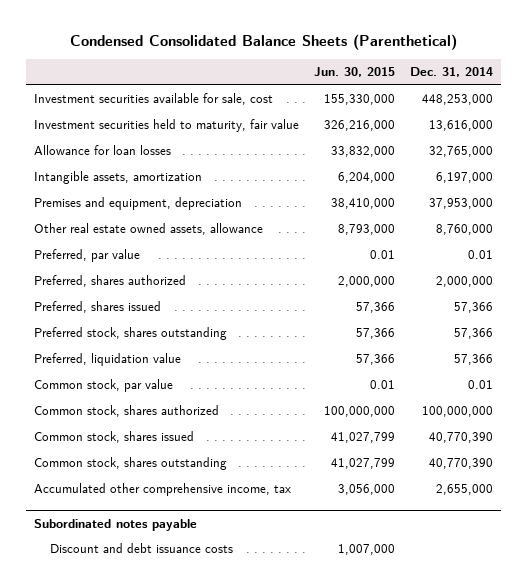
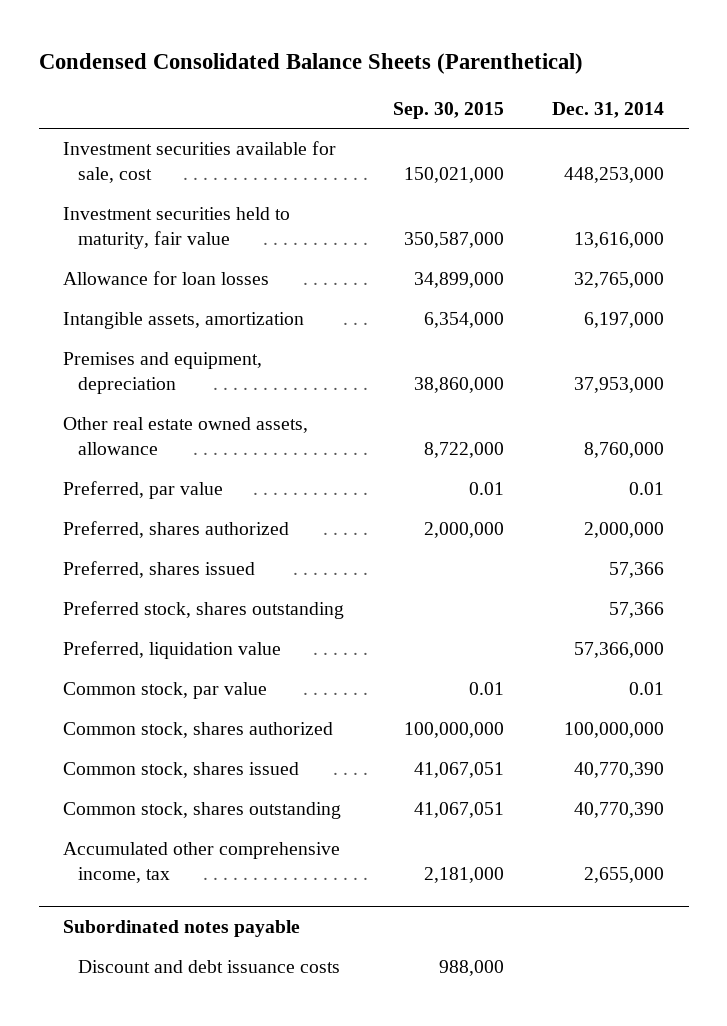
[314,67,396,78] Jun. 30, 2015 -> none
none -> [392,101,504,119] Sep. 30, 2015
[454,354,494,366] 57,366 -> [574,642,665,659] 57,366,000

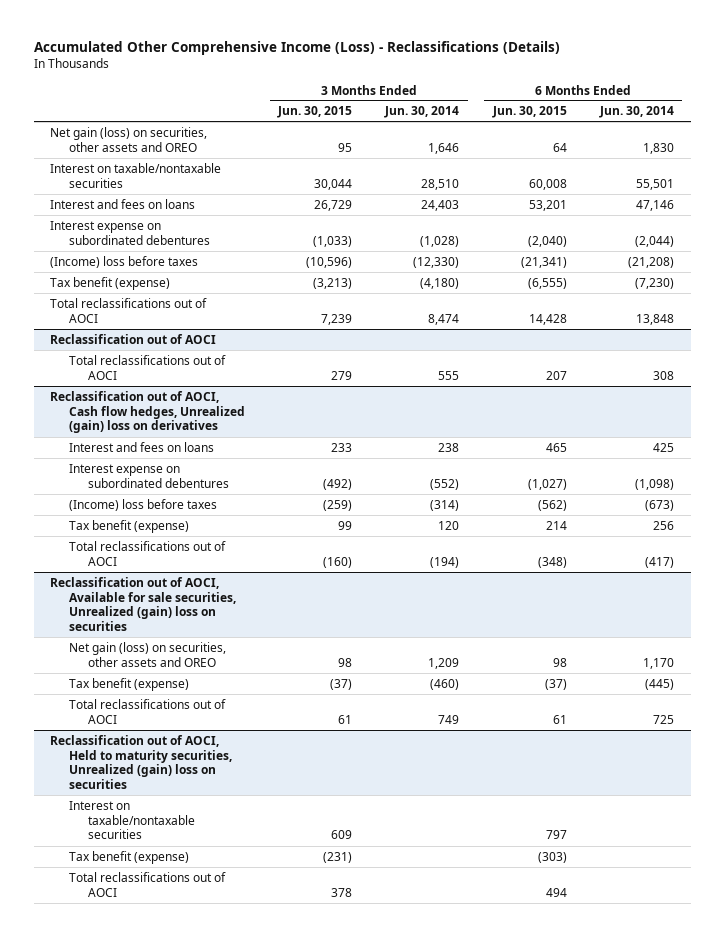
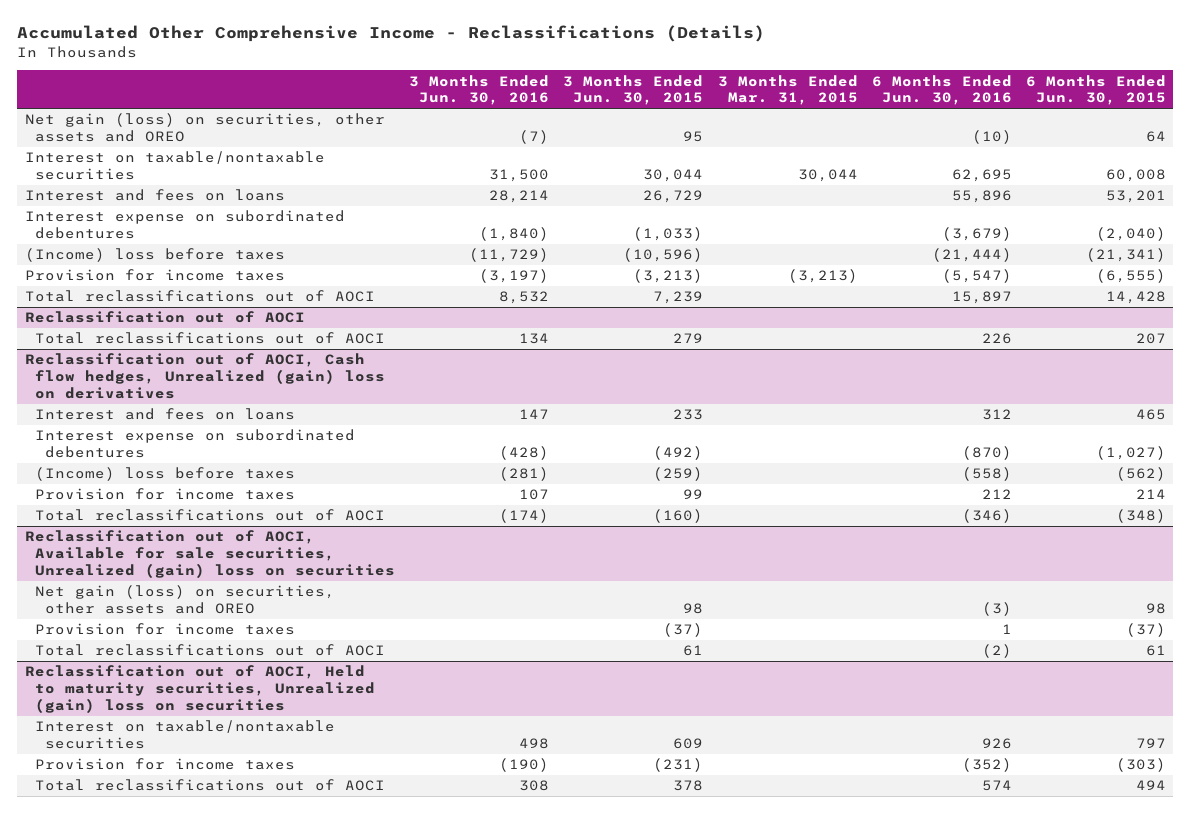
[33,41,560,56] Accumulated Other Comprehensive Income (Loss) - Reclassifications (Details) -> [17,25,766,43] Accumulated Other Comprehensive Income - Reclassifications (Details)
[384,106,460,119] Jun. 30, 2014 -> none
[598,106,674,119] Jun. 30, 2014 -> none
none -> [409,74,550,106] 3 Months Ended Jun. 30, 2016
none -> [717,74,858,106] 3 Months Ended Mar. 31, 2015
none -> [871,74,1012,106] 6 Months Ended Jun. 30, 2016
[50,276,171,290] Tax benefit (expense) -> [24,269,285,282] Provision for income taxes
[69,519,190,533] Tax benefit (expense) -> [34,488,295,501] Provision for income taxes
[69,677,190,691] Tax benefit (expense) -> [34,623,295,636] Provision for income taxes
[69,850,190,864] Tax benefit (expense) -> [34,758,295,771] Provision for income taxes

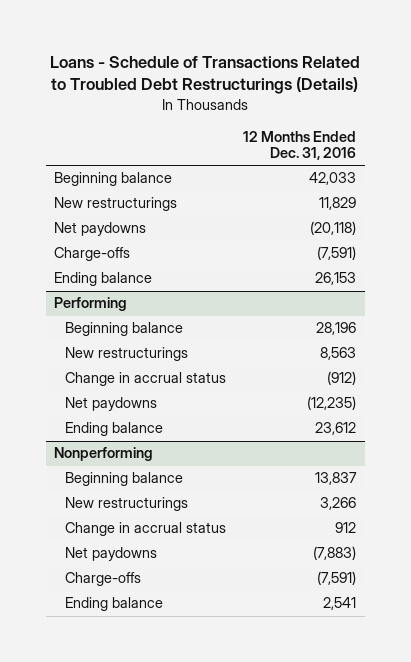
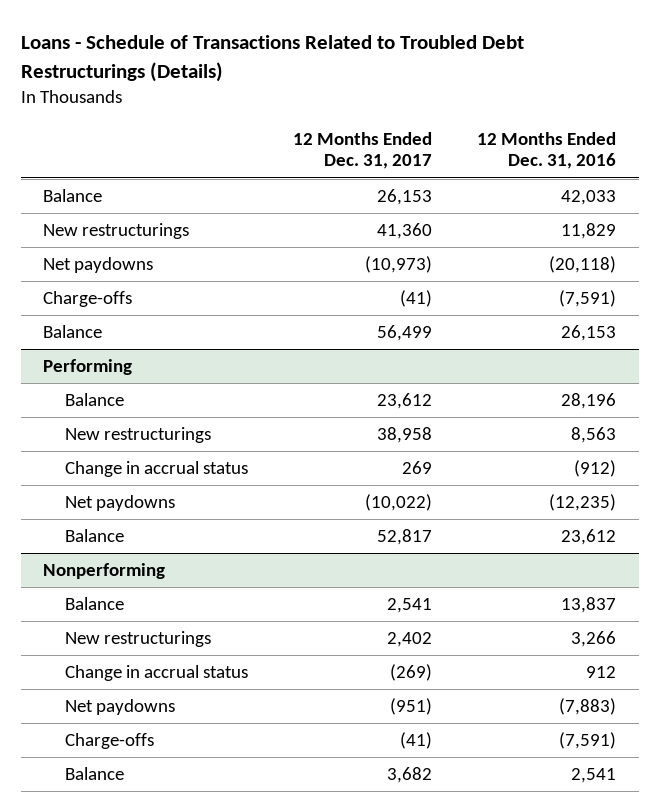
none -> [293,131,433,170] 12 Months Ended Dec. 31, 2017
[54,172,173,187] Beginning balance -> [43,189,103,203] Balance
[54,272,153,287] Ending balance -> [43,325,103,339] Balance
[65,322,184,337] Beginning balance -> [64,393,124,407] Balance
[65,422,164,437] Ending balance -> [64,529,124,543] Balance
[65,472,184,487] Beginning balance -> [64,597,124,611] Balance
[65,597,164,612] Ending balance -> [64,767,124,781] Balance

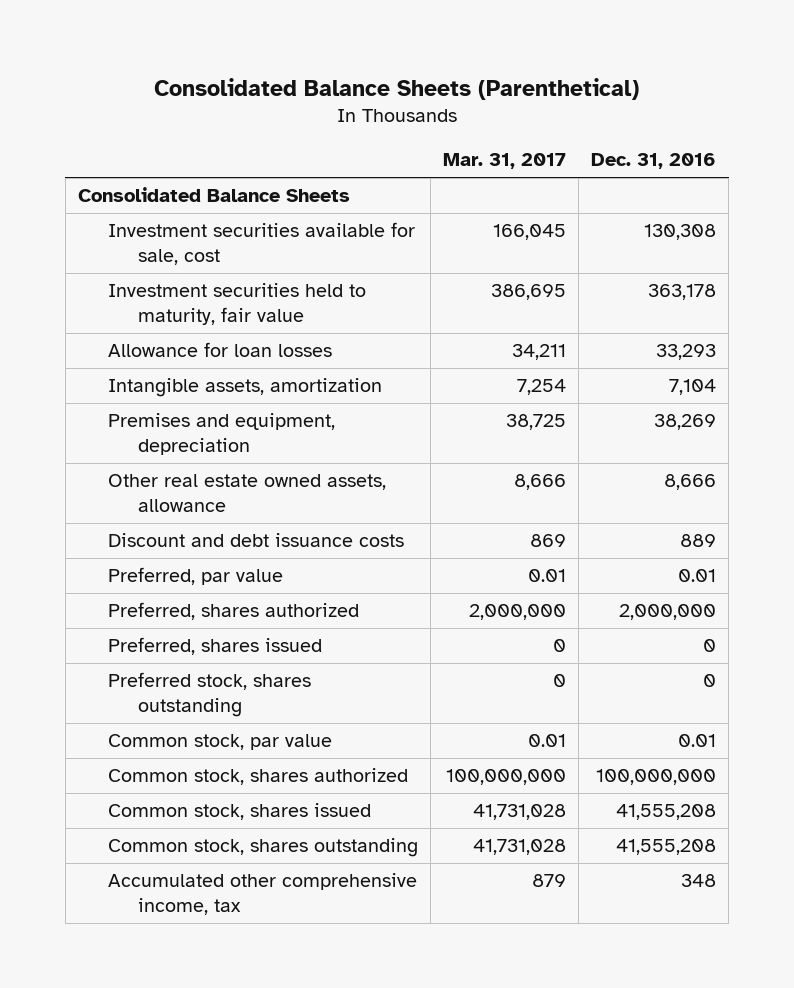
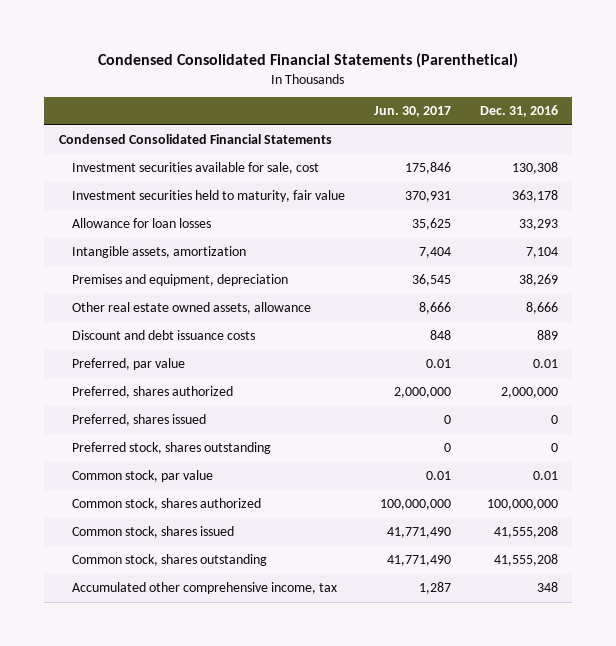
[153,77,639,100] Consolidated Balance Sheets (Parenthetical) -> [98,53,519,69] Condensed Consolidated Financial Statements (Parenthetical)
[442,153,566,170] Mar. 31, 2017 -> none
none -> [373,106,451,118] Jun. 30, 2017
[77,187,350,203] Consolidated Balance Sheets -> [58,134,332,145] Condensed Consolidated Financial Statements

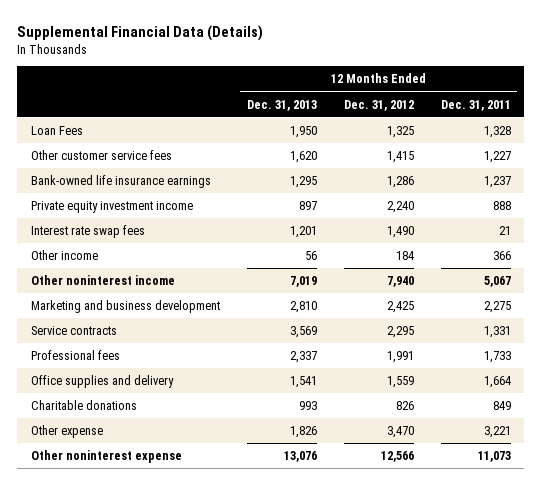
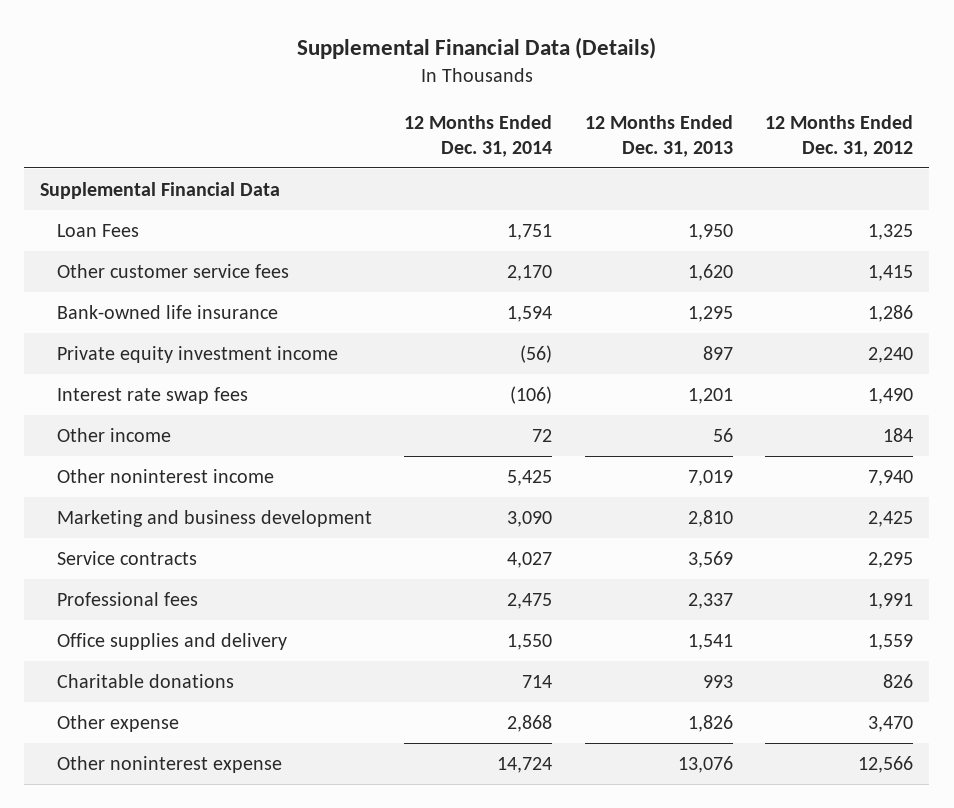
[440,99,511,111] Dec. 31, 2011 -> none
none -> [404,114,553,157] 12 Months Ended Dec. 31, 2014
none -> [40,181,281,199] Supplemental Financial Data
[30,175,211,189] Bank-owned life insurance earnings -> [57,304,279,319] Bank-owned life insurance

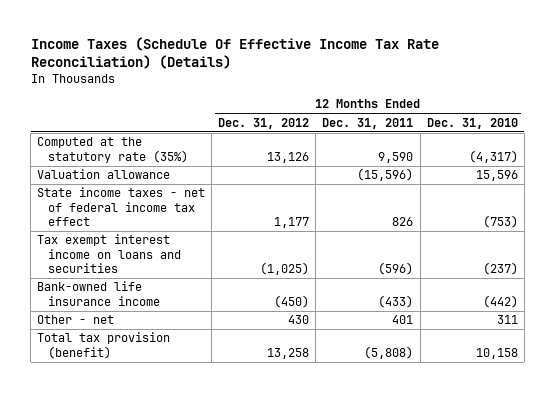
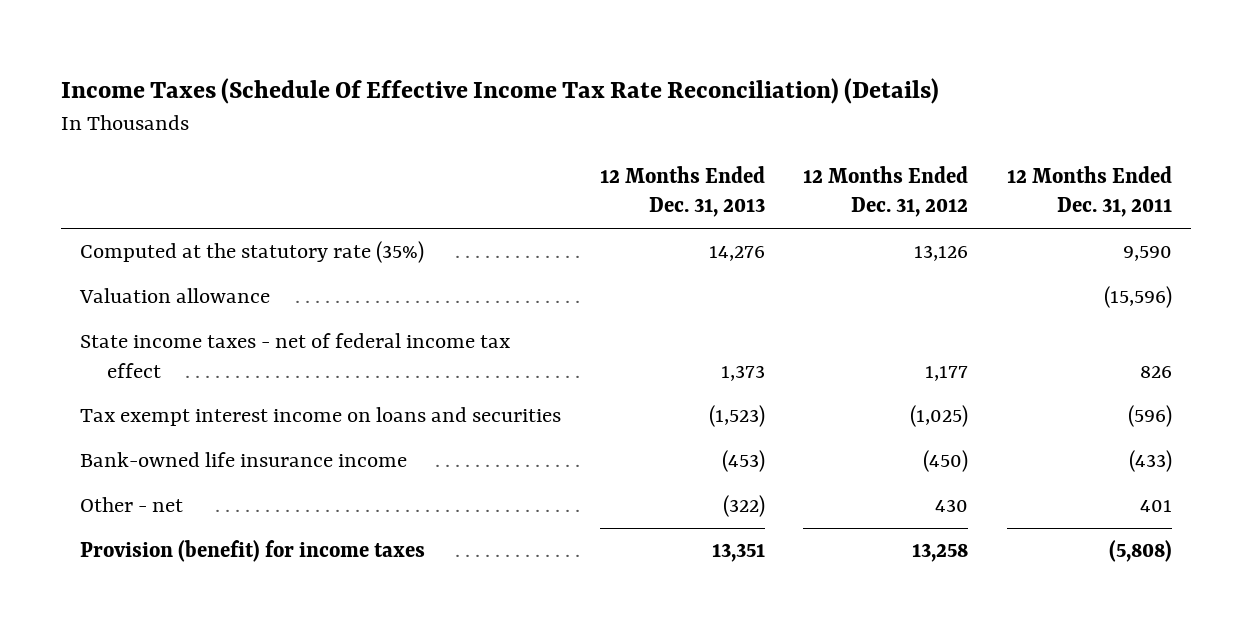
[426,117,518,129] Dec. 31, 2010 -> none
none -> [599,165,765,218] 12 Months Ended Dec. 31, 2013
[37,332,171,359] Total tax provision (benefit) -> [80,540,426,563] Provision (benefit) for income taxes

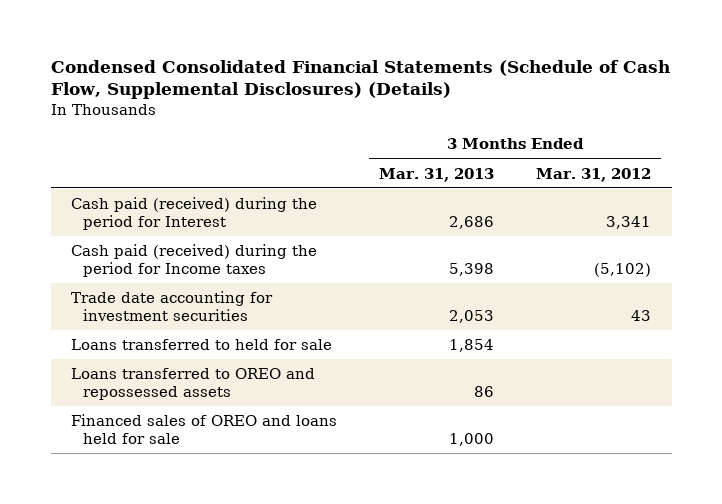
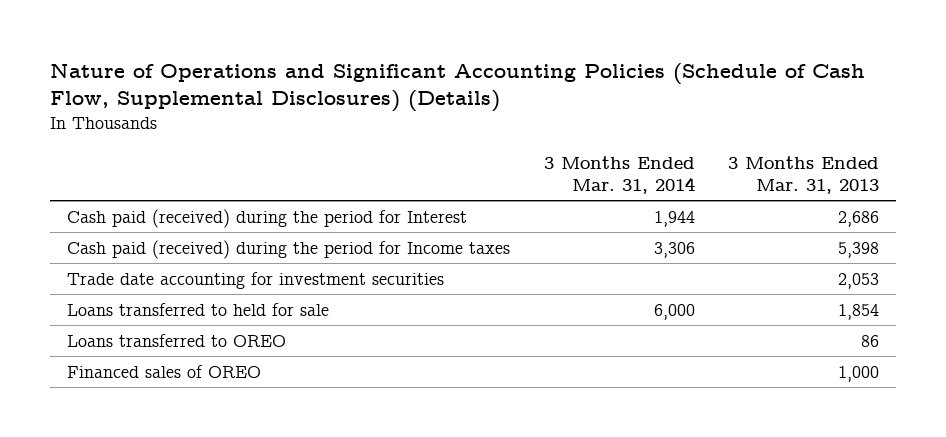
[50,59,670,100] Condensed Consolidated Financial Statements (Schedule of Cash Flow, Supplemental Disclosures) (Details) -> [49,62,865,113] Nature of Operations and Significant Accounting Policies (Schedule of Cash Flow, Supplemental Disclosures) (Details)
[535,167,651,182] Mar. 31, 2012 -> none
none -> [543,156,695,195] 3 Months Ended Mar. 31, 2014
[71,367,316,401] Loans transferred to OREO and repossessed assets -> [66,333,286,347] Loans transferred to OREO
[71,413,338,445] Financed sales of OREO and loans held for sale -> [66,364,261,378] Financed sales of OREO

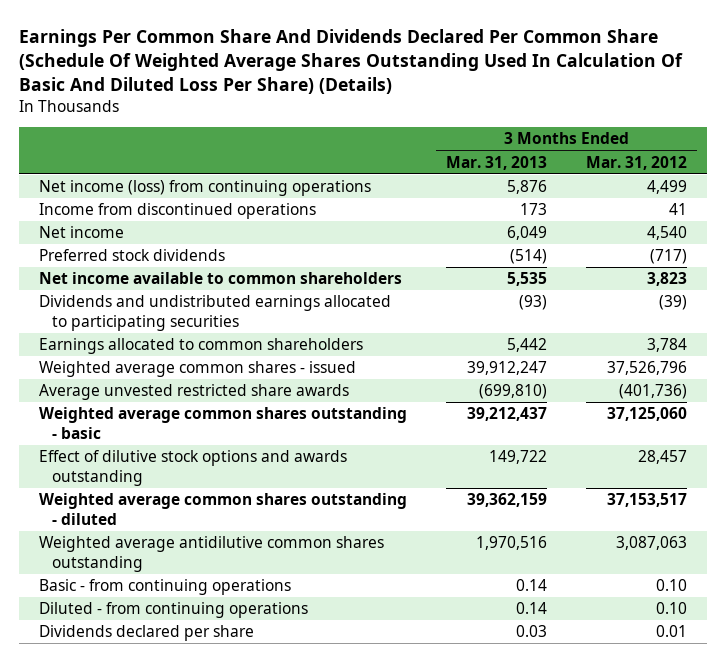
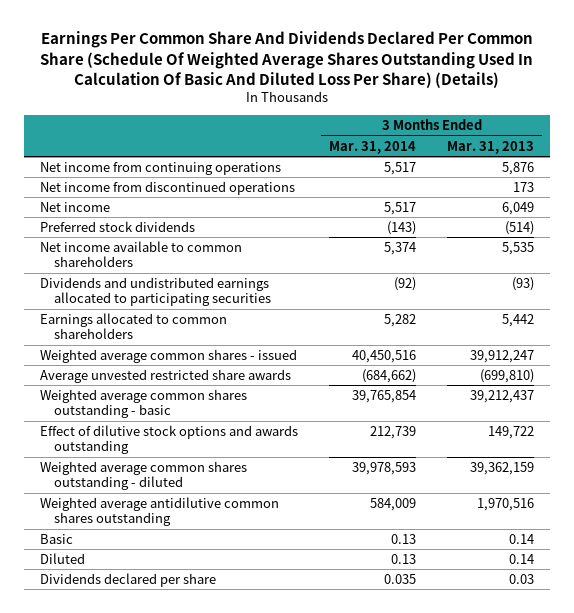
[586,155,688,170] Mar. 31, 2012 -> none
none -> [329,140,417,154] Mar. 31, 2014
[38,180,371,197] Net income (loss) from continuing operations -> [39,161,281,175] Net income from continuing operations
[38,203,316,220] Income from discontinued operations -> [39,180,295,195] Net income from discontinued operations
[38,579,291,596] Basic - from continuing operations -> [39,533,73,544] Basic
[38,602,308,619] Diluted - from continuing operations -> [39,552,85,564] Diluted

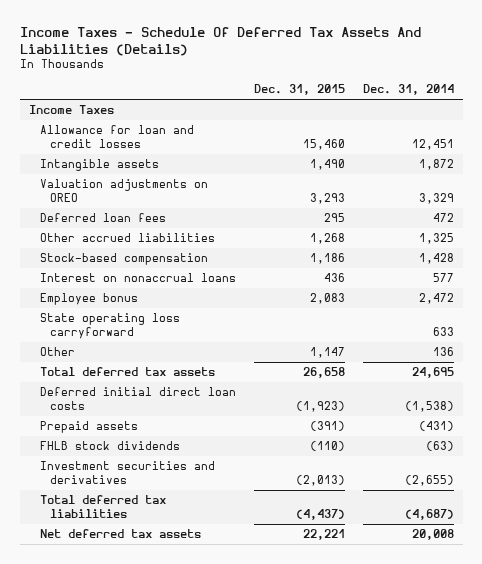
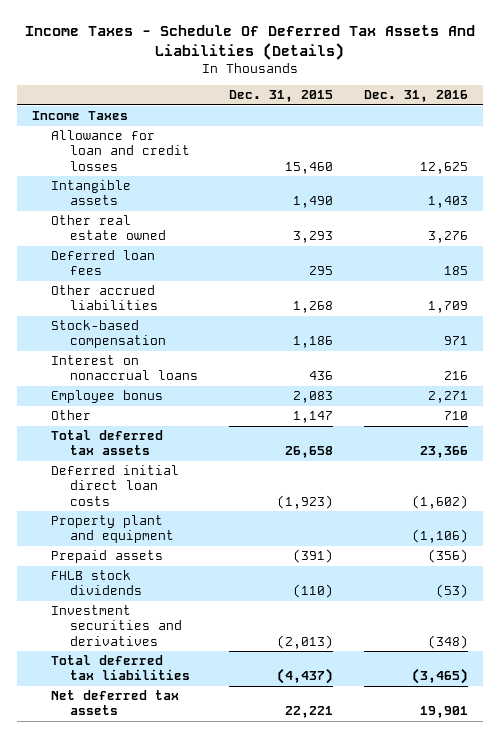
[362,84,454,96] Dec. 31, 2014 -> none
none -> [363,90,468,103] Dec. 31, 2016
[39,179,208,202] Valuation adjustments on OREO -> [51,215,166,241] Other real estate owned
[39,313,180,339] State operating loss carryforward -> none
none -> [51,515,174,544] Property plant and equipment

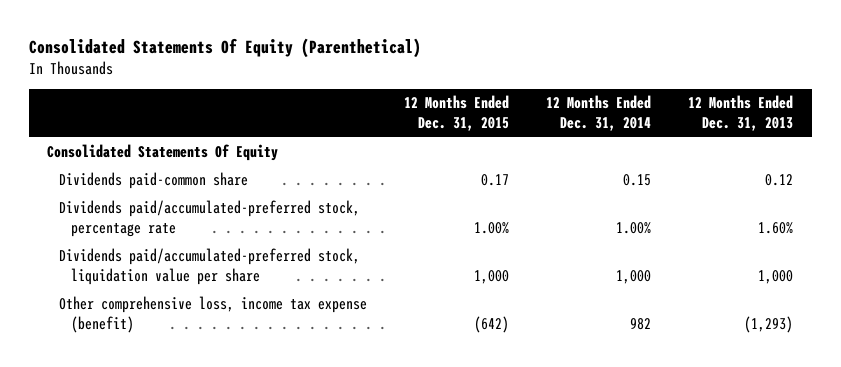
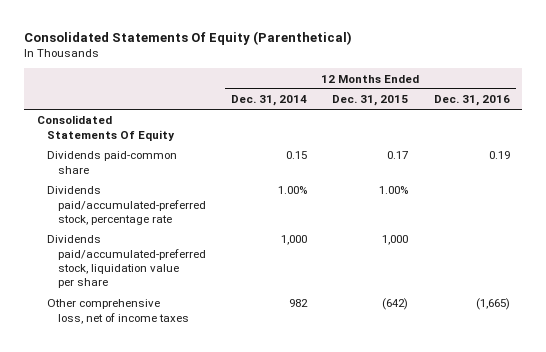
[688,95,794,131] 12 Months Ended Dec. 31, 2013 -> none
none -> [433,95,510,107] Dec. 31, 2016
[59,296,368,333] Other comprehensive loss, income tax expense (benefit) -> [47,299,190,324] Other comprehensive loss, net of income taxes

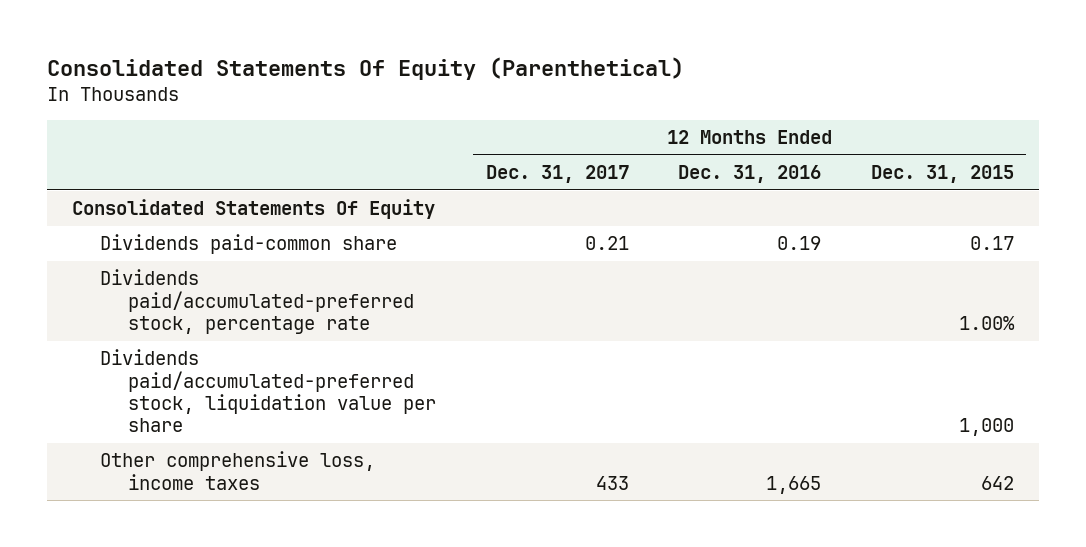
[231,95,308,107] Dec. 31, 2014 -> none
none -> [485,165,629,184] Dec. 31, 2017
[47,299,190,324] Other comprehensive loss, net of income taxes -> [100,451,376,490] Other comprehensive loss, income taxes
[382,298,409,311] (642) -> [980,475,1014,490] 642
[475,298,510,311] (1,665) -> [766,475,822,494] 1,665

